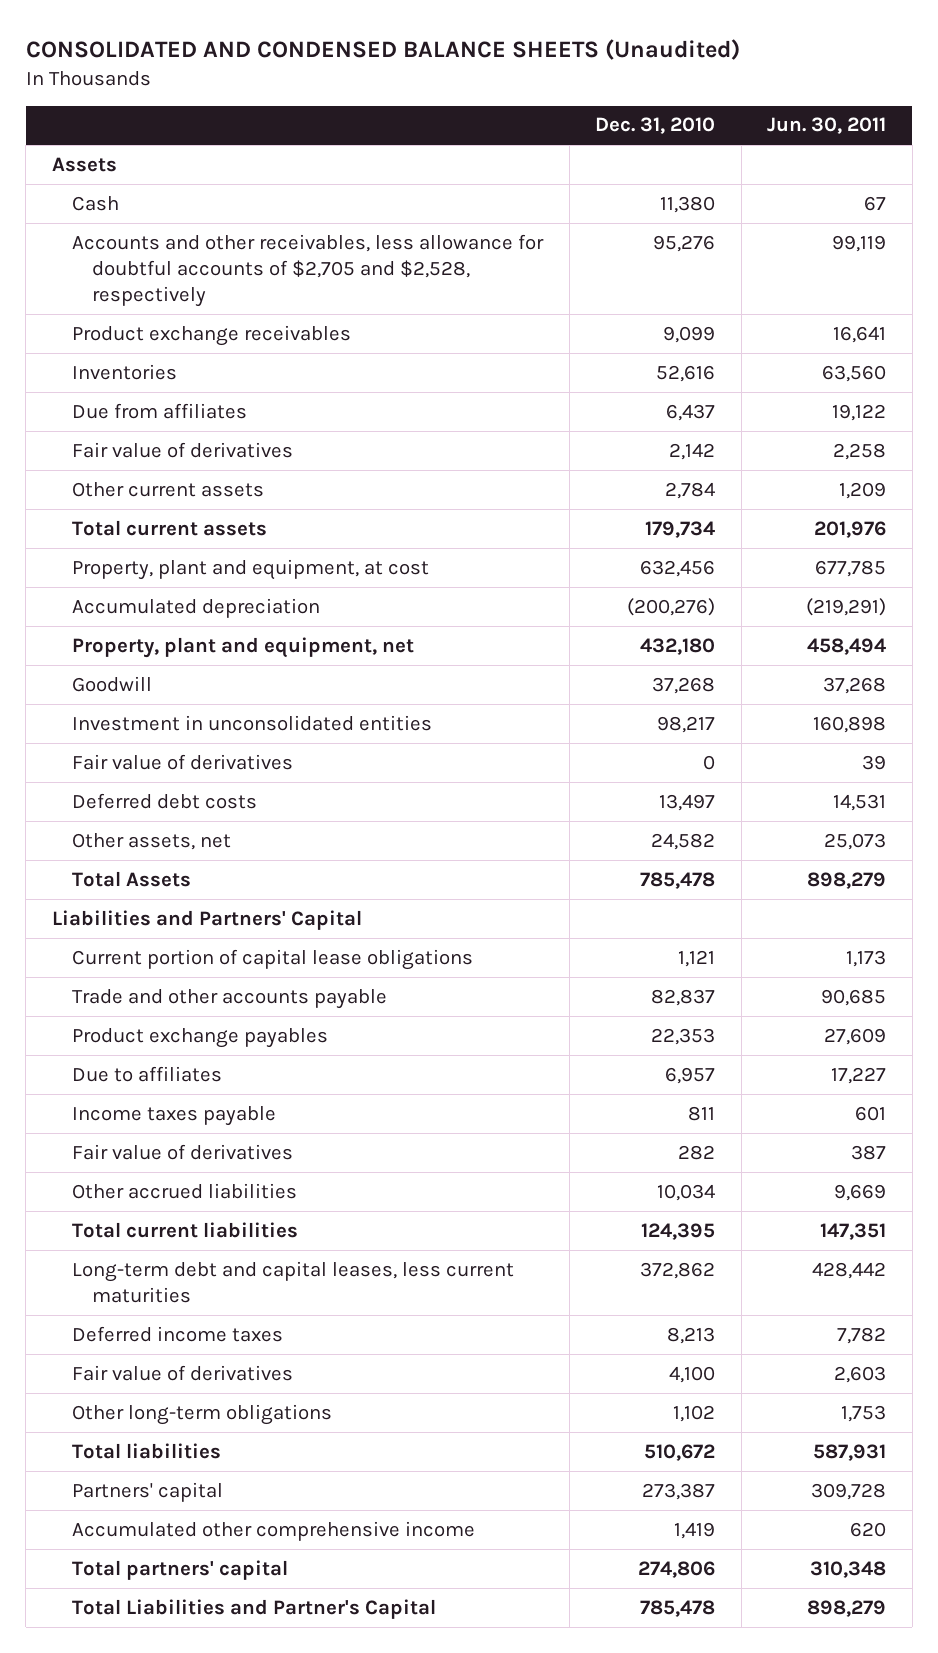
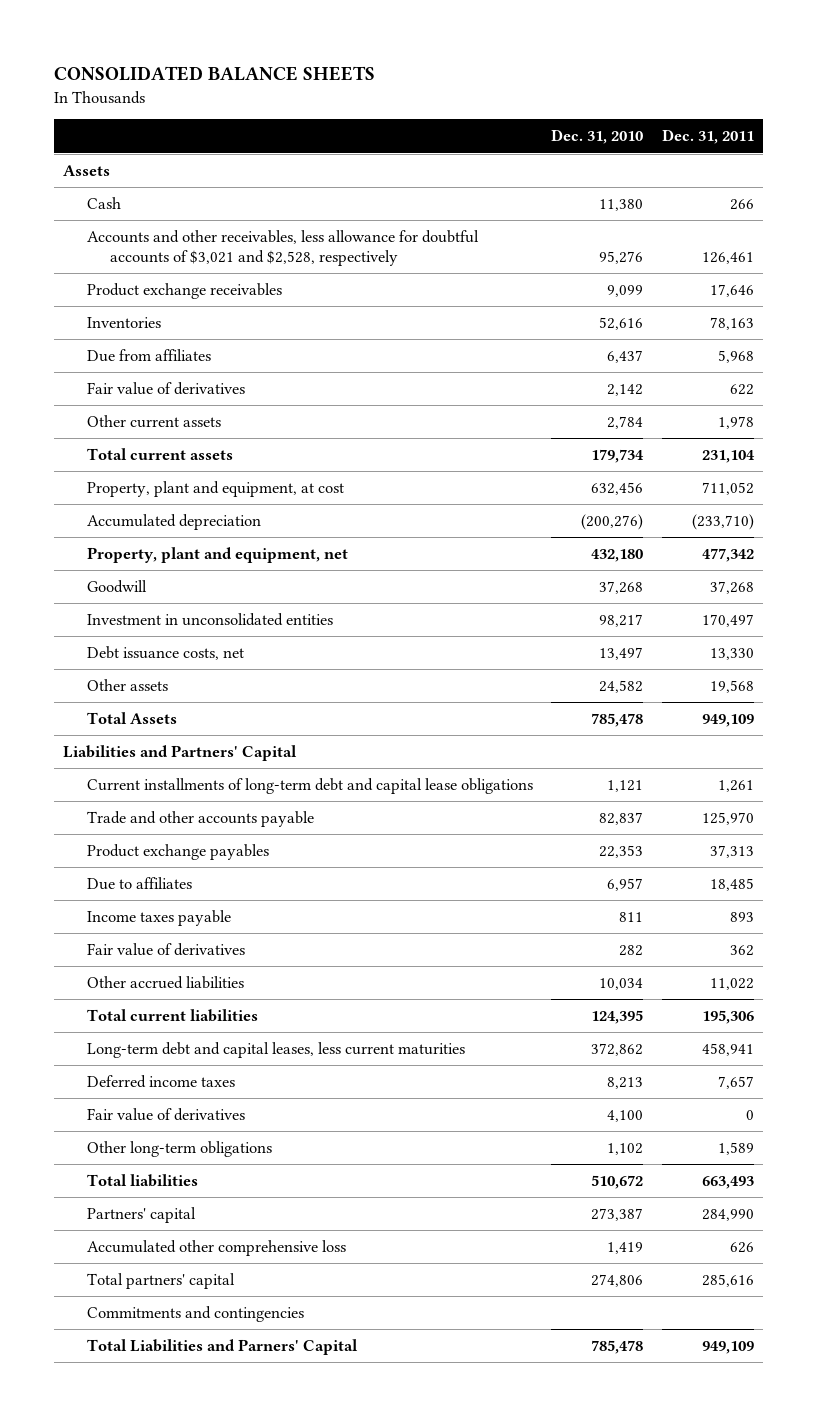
[25,39,740,61] CONSOLIDATED AND CONDENSED BALANCE SHEETS (Unaudited) -> [54,66,376,82] CONSOLIDATED BALANCE SHEETS
[767,117,887,135] Jun. 30, 2011 -> none
none -> [661,129,754,145] Dec. 31, 2011
[71,233,544,308] Accounts and other receivables, less allowance for doubtful accounts of $2,705 and $2,528, respectively -> [86,230,479,267] Accounts and other receivables, less allowance for doubtful accounts of $3,021 and $2,528, respectively
[71,753,293,770] Fair value of derivatives -> none
[71,792,257,809] Deferred debt costs -> [86,646,244,661] Debt issuance costs, net
[71,832,231,850] Other assets, net -> [86,679,168,692] Other assets
[71,948,473,970] Current portion of capital lease obligations -> [86,778,533,795] Current installments of long-term debt and capital lease obligations
[71,1520,475,1541] Accumulated other comprehensive income -> [86,1240,346,1257] Accumulated other comprehensive loss
none -> [86,1306,304,1323] Commitments and contingencies
[71,1598,436,1619] Total Liabilities and Partner's Capital -> [86,1339,358,1356] Total Liabilities and Parners' Capital

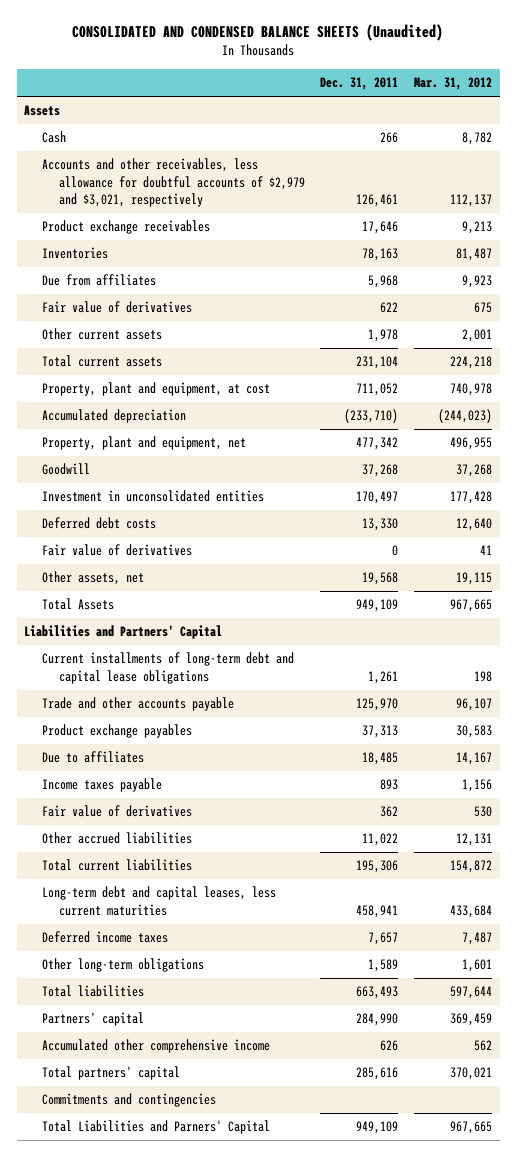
[54,66,376,82] CONSOLIDATED BALANCE SHEETS -> [72,24,444,42] CONSOLIDATED AND CONDENSED BALANCE SHEETS (Unaudited)
[551,129,644,145] Dec. 31, 2010 -> none
none -> [413,77,492,91] Mar. 31, 2012
[86,230,479,267] Accounts and other receivables, less allowance for doubtful accounts of $3,021 and $2,528, respectively -> [41,158,305,207] Accounts and other receivables, less allowance for doubtful accounts of $2,979 and $3,021, respectively
[86,646,244,661] Debt issuance costs, net -> [41,517,156,530] Deferred debt costs
[86,1108,245,1122] Fair value of derivatives -> [41,544,192,557] Fair value of derivatives
[86,679,168,692] Other assets -> [41,571,144,586] Other assets, net
[86,1240,346,1257] Accumulated other comprehensive loss -> [41,1039,270,1054] Accumulated other comprehensive income

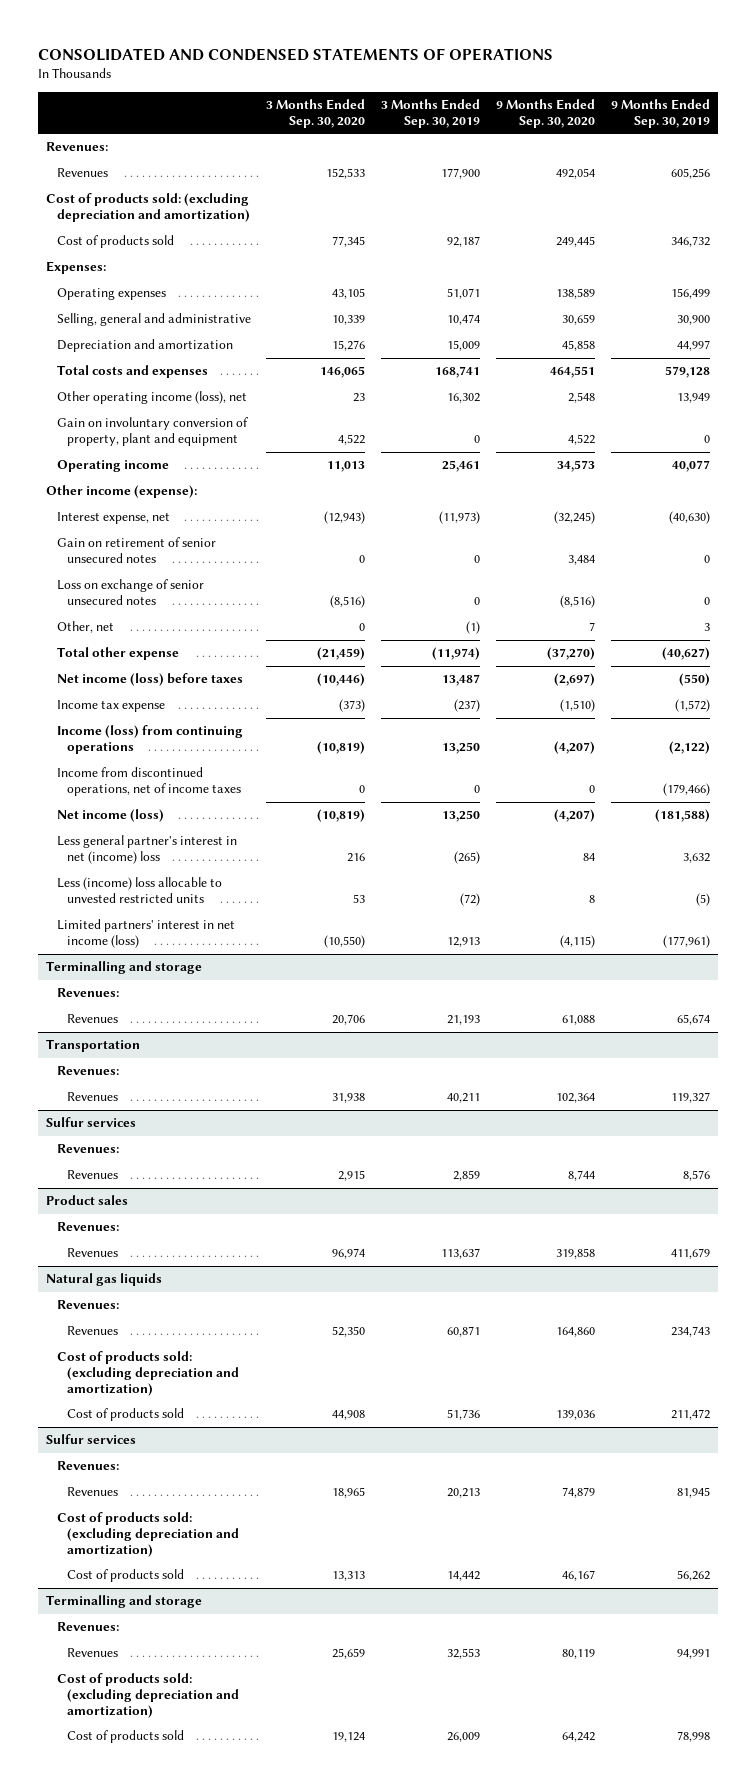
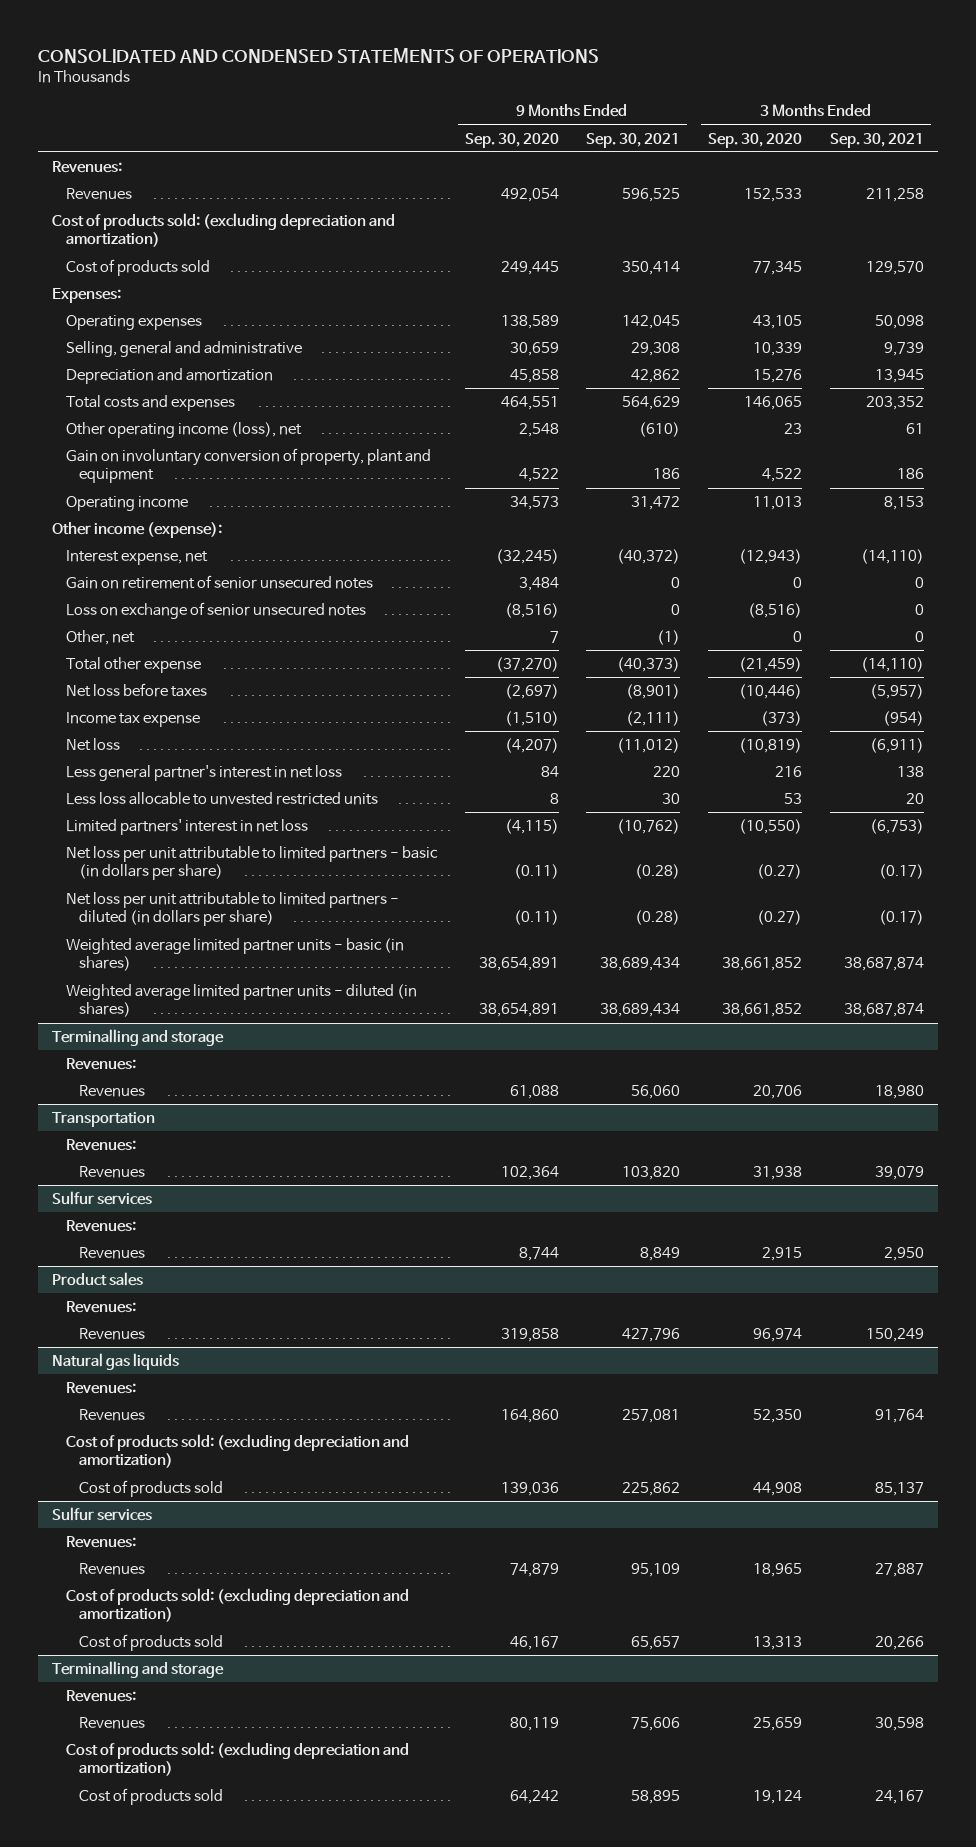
[381,99,481,129] 3 Months Ended Sep. 30, 2019 -> none
[610,99,710,129] 9 Months Ended Sep. 30, 2019 -> none
none -> [586,132,681,148] Sep. 30, 2021
none -> [830,132,925,148] Sep. 30, 2021
[56,673,243,687] Net income (loss) before taxes -> [65,683,207,698] Net loss before taxes
[56,725,243,755] Income (loss) from continuing operations -> none
[56,767,242,797] Income from discontinued operations, net of income taxes -> none
[56,809,164,823] Net income (loss) -> [65,738,120,752] Net loss
[56,835,237,865] Less general partner's interest in net (income) loss -> [65,765,342,782] Less general partner's interest in net loss
[56,877,222,904] Less (income) loss allocable to unvested restricted units -> [65,792,378,806] Less loss allocable to unvested restricted units
[56,919,235,949] Limited partners' interest in net income (loss) -> [65,819,308,836] Limited partners' interest in net loss
none -> [65,846,438,881] Net loss per unit attributable to limited partners - basic (in dollars per share)
none -> [65,892,399,927] Net loss per unit attributable to limited partners - diluted (in dollars per share)
none -> [65,938,404,972] Weighted average limited partner units - basic (in shares)
none -> [65,984,417,1018] Weighted average limited partner units - diluted (in shares)

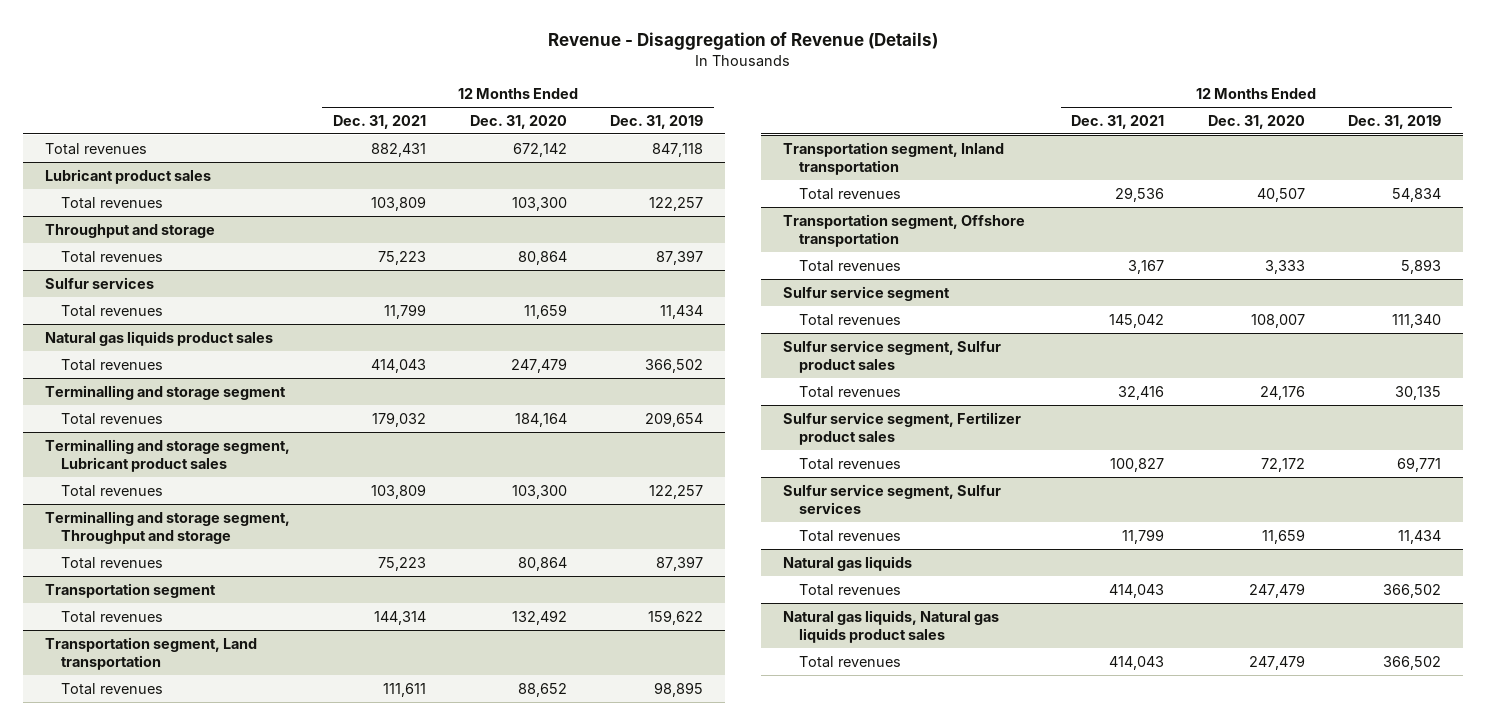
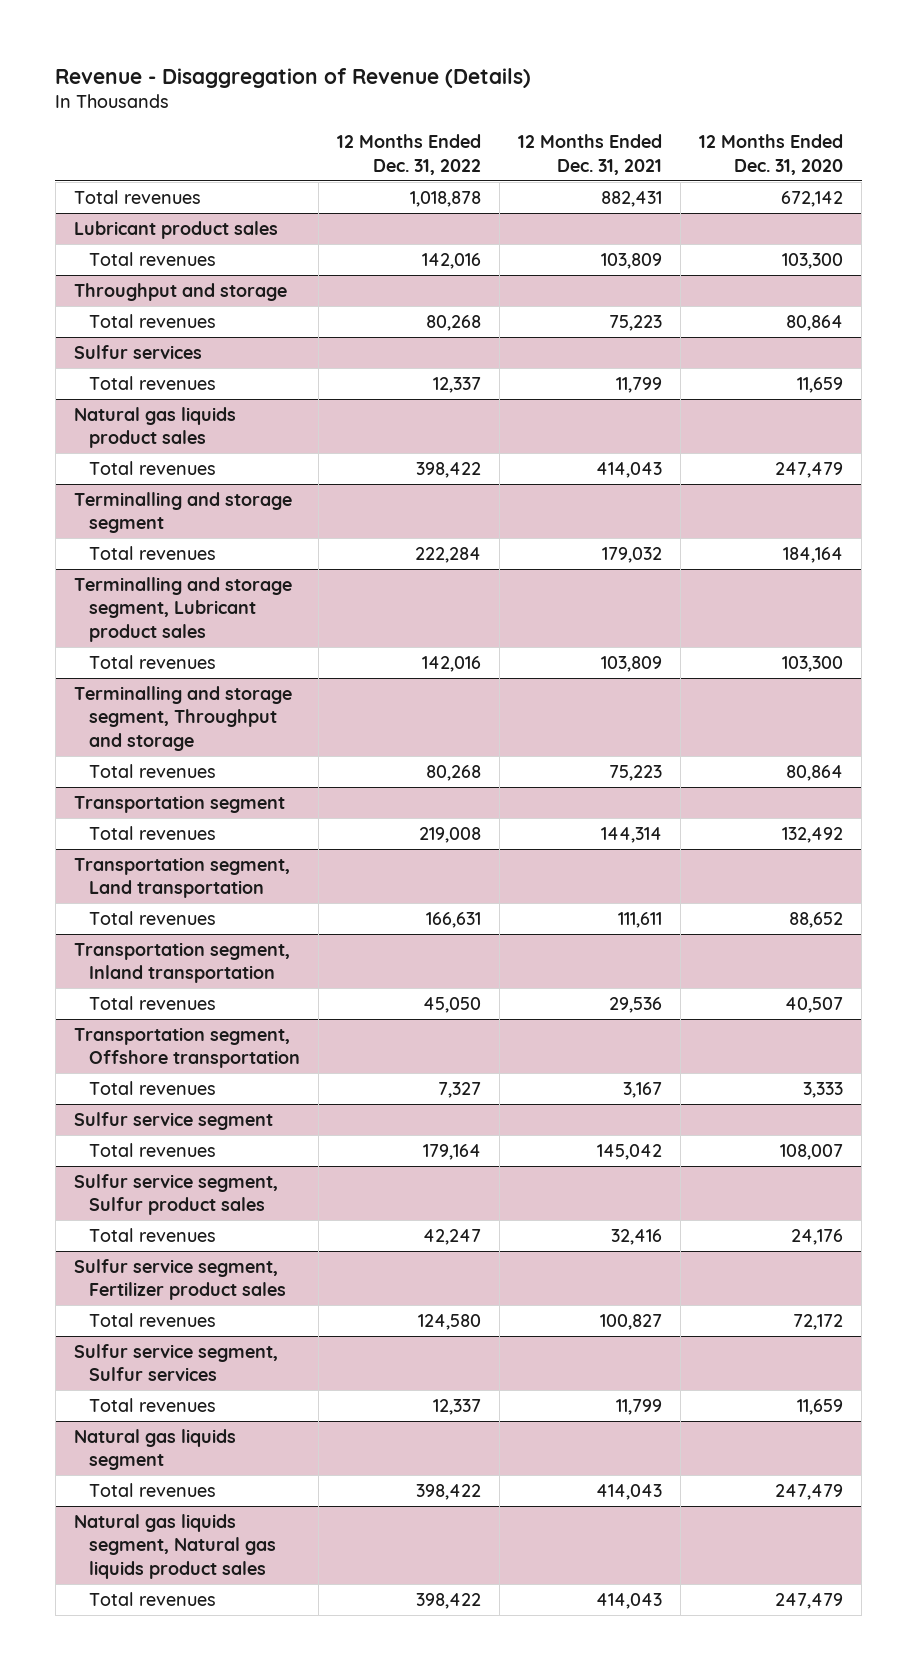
[610,114,704,129] Dec. 31, 2019 -> none
none -> [337,134,482,175] 12 Months Ended Dec. 31, 2022
[783,555,913,571] Natural gas liquids -> [73,1428,236,1471] Natural gas liquids segment
[783,609,1000,643] Natural gas liquids, Natural gas liquids product sales -> [73,1513,277,1579] Natural gas liquids segment, Natural gas liquids product sales

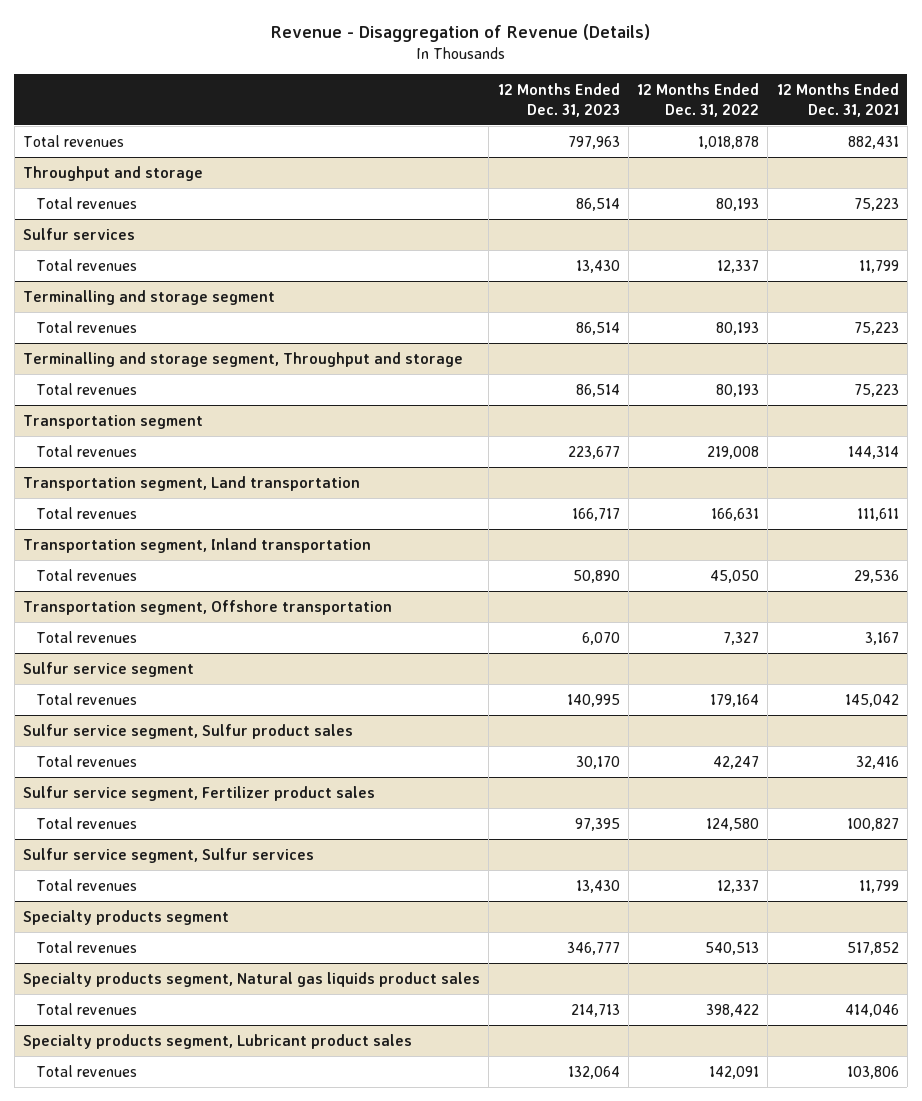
[699,134,844,175] 12 Months Ended Dec. 31, 2020 -> none
none -> [497,82,620,117] 12 Months Ended Dec. 31, 2023
[73,220,278,239] Lubricant product sales -> none
[89,251,217,266] Total revenues -> none
[426,314,482,331] 80,268 -> [716,197,760,211] 80,193
[73,406,236,449] Natural gas liquids product sales -> none
[89,460,217,475] Total revenues -> none
[73,576,292,642] Terminalling and storage segment, Lubricant product sales -> none
[89,654,217,669] Total revenues -> none
[415,546,482,563] 222,284 -> [716,321,760,335] 80,193
[602,546,663,563] 179,032 -> [853,321,899,335] 75,223
[426,764,482,781] 80,268 -> [716,383,760,397] 80,193
[73,1428,236,1471] Natural gas liquids segment -> none
none -> [23,909,230,925] Specialty products segment
[416,1483,482,1500] 398,422 -> [705,941,760,955] 540,513
[596,1483,663,1500] 414,043 -> [846,941,899,955] 517,852
[73,1513,277,1579] Natural gas liquids segment, Natural gas liquids product sales -> [23,971,481,987] Specialty products segment, Natural gas liquids product sales
[596,1592,663,1609] 414,043 -> [844,1003,899,1017] 414,046
none -> [23,1033,413,1049] Specialty products segment, Lubricant product sales
none -> [36,1064,138,1077] Total revenues

